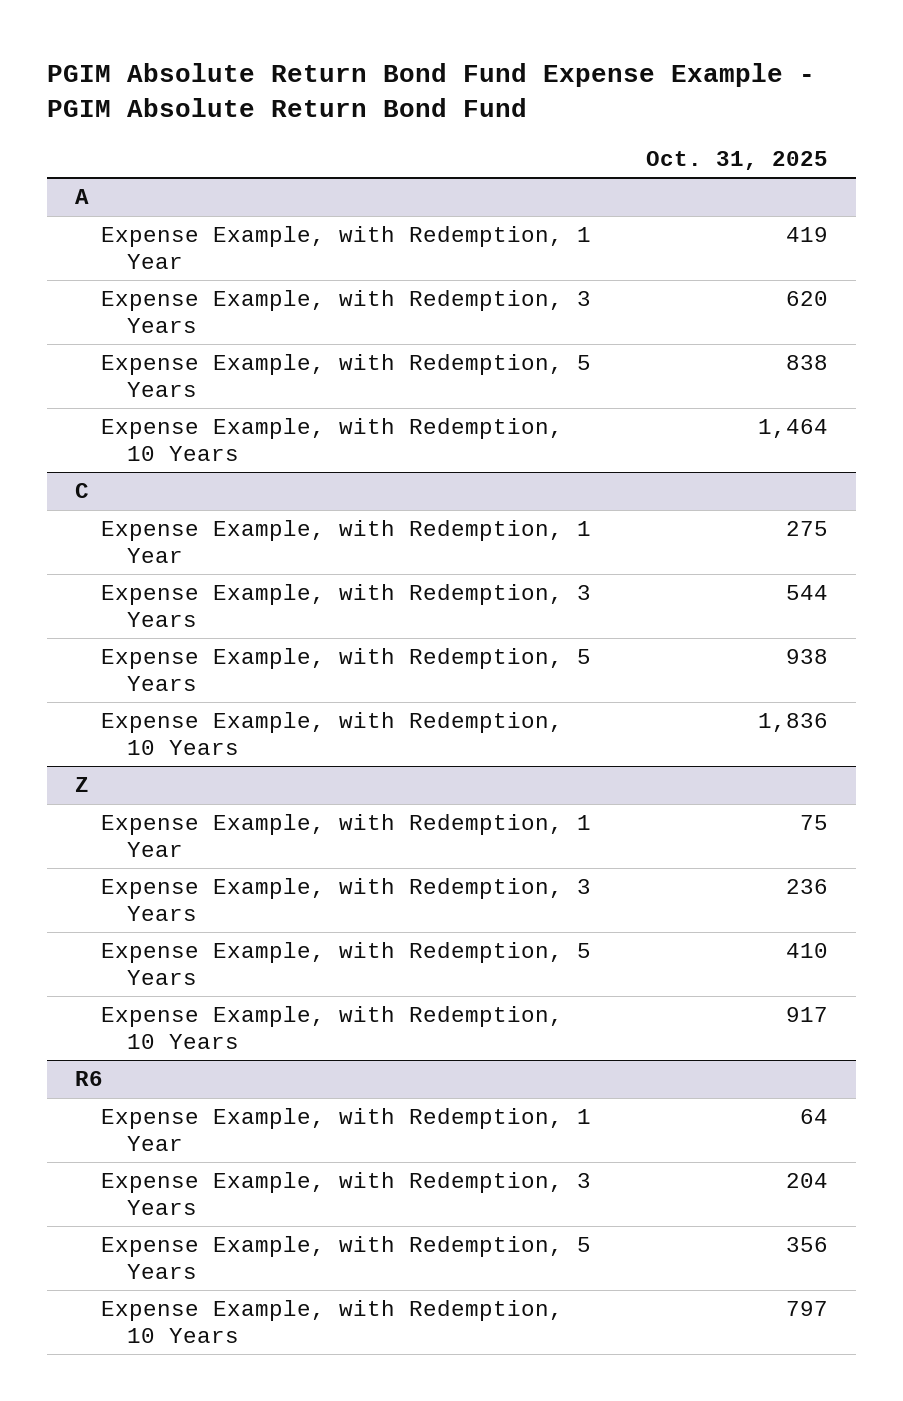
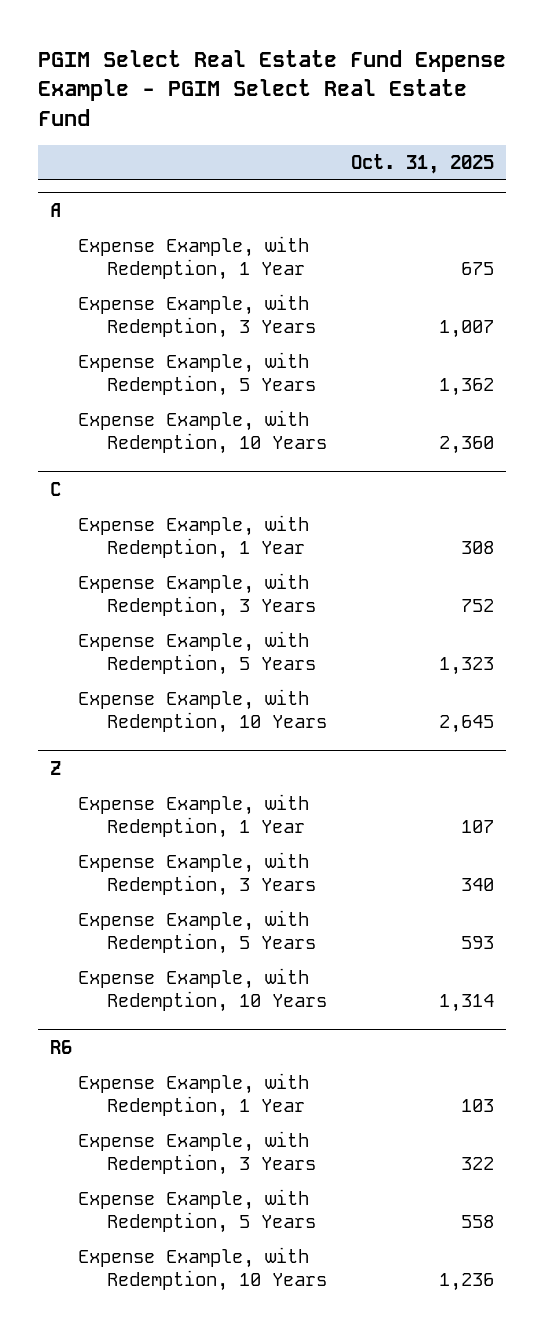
[47,63,816,117] PGIM Absolute Return Bond Fund Expense Example - PGIM Absolute Return Bond Fund -> [37,50,506,126] PGIM Select Real Estate Fund Expense Example - PGIM Select Real Estate Fund
[786,227,829,243] 419 -> [460,262,494,276] 675
[786,291,829,307] 620 -> [438,320,494,339] 1,007
[786,355,829,371] 838 -> [438,378,494,397] 1,362
[758,419,829,439] 1,464 -> [438,436,494,455] 2,360
[786,521,829,537] 275 -> [460,541,494,555] 308
[786,585,829,601] 544 -> [460,599,494,613] 752
[786,649,829,665] 938 -> [438,657,494,676] 1,323
[758,713,829,733] 1,836 -> [438,715,494,734] 2,645
[800,815,829,831] 75 -> [460,820,494,834] 107
[786,879,829,895] 236 -> [460,878,494,892] 340
[786,943,829,959] 410 -> [460,936,494,950] 593
[786,1007,829,1023] 917 -> [438,994,494,1013] 1,314
[800,1109,829,1125] 64 -> [460,1099,494,1113] 103
[786,1173,829,1189] 204 -> [460,1157,494,1171] 322
[786,1237,829,1253] 356 -> [460,1215,494,1229] 558
[786,1301,829,1317] 797 -> [438,1273,494,1292] 1,236

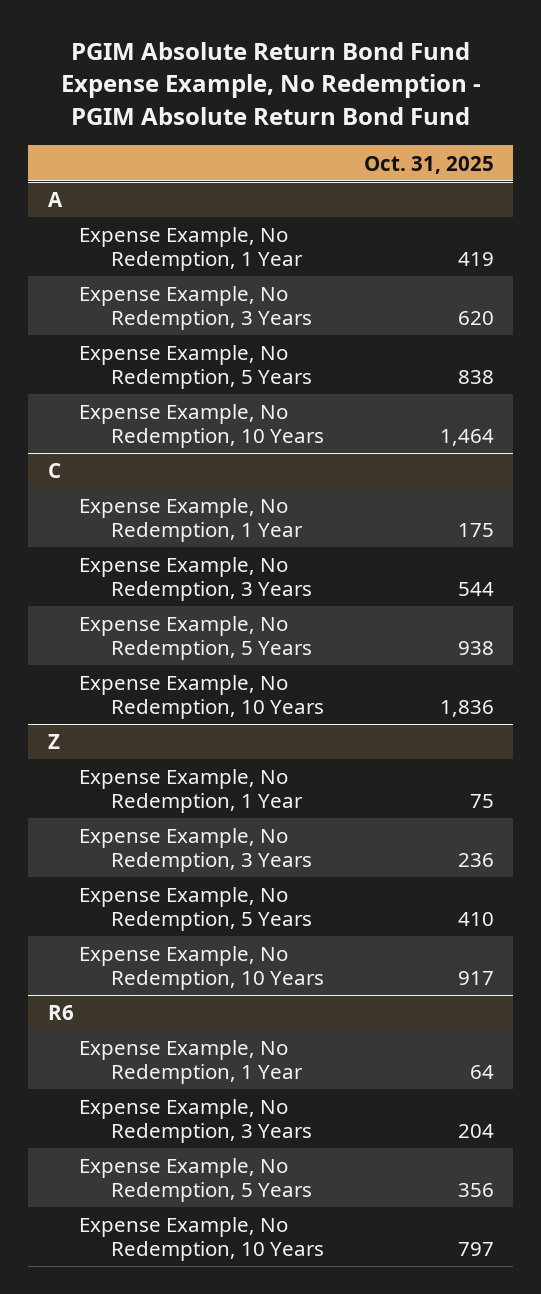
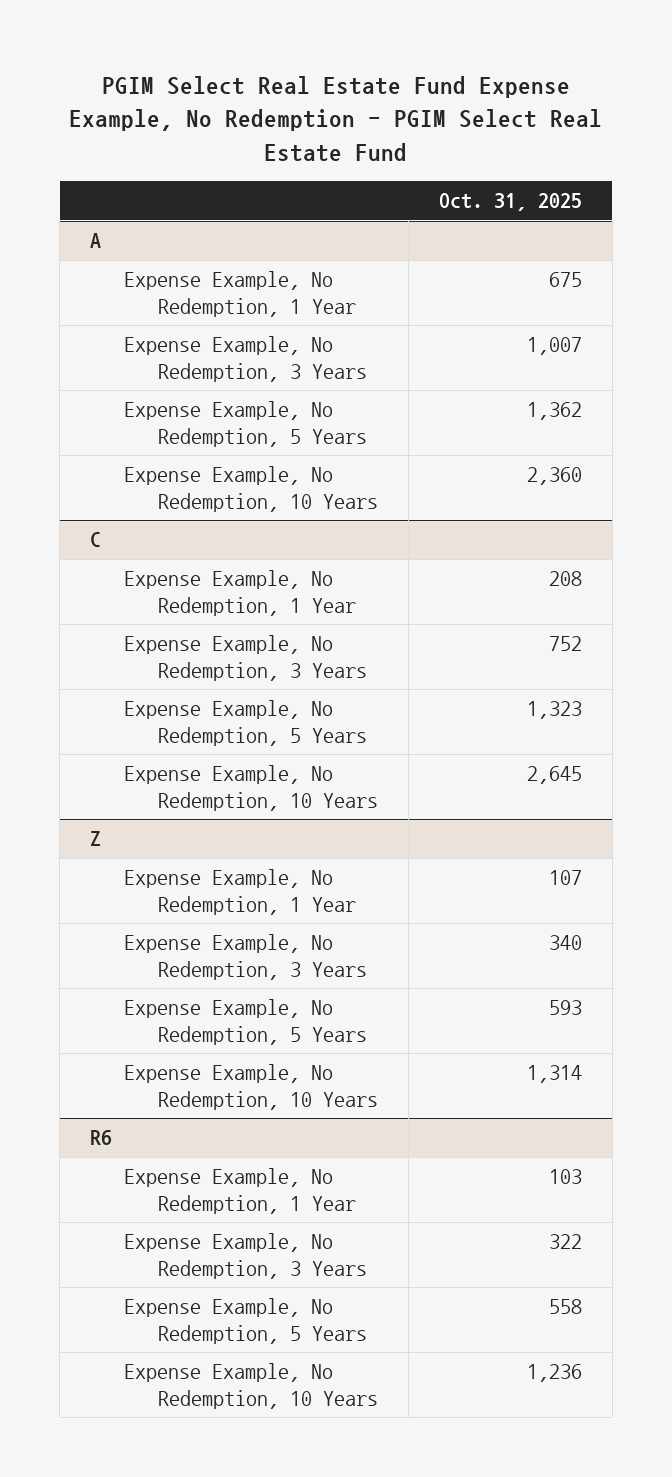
[60,42,481,125] PGIM Absolute Return Bond Fund Expense Example, No Redemption - PGIM Absolute Return Bond Fund -> [69,76,603,162] PGIM Select Real Estate Fund Expense Example, No Redemption - PGIM Select Real Estate Fund
[457,252,494,267] 419 -> [548,272,582,288] 675
[457,311,494,326] 620 -> [526,337,582,356] 1,007
[457,370,494,385] 838 -> [526,402,582,421] 1,362
[439,429,494,447] 1,464 -> [526,467,582,486] 2,360
[457,523,494,538] 175 -> [548,571,582,587] 208
[457,582,494,597] 544 -> [548,636,582,652] 752
[457,641,494,656] 938 -> [526,701,582,720] 1,323
[439,700,494,718] 1,836 -> [526,766,582,785] 2,645
[469,794,494,809] 75 -> [548,870,582,886] 107
[457,853,494,868] 236 -> [548,935,582,951] 340
[457,912,494,927] 410 -> [548,1000,582,1016] 593
[457,971,494,986] 917 -> [526,1065,582,1084] 1,314
[469,1065,494,1080] 64 -> [548,1169,582,1185] 103
[457,1124,494,1139] 204 -> [548,1234,582,1250] 322
[457,1183,494,1198] 356 -> [548,1299,582,1315] 558
[457,1242,494,1257] 797 -> [526,1364,582,1383] 1,236

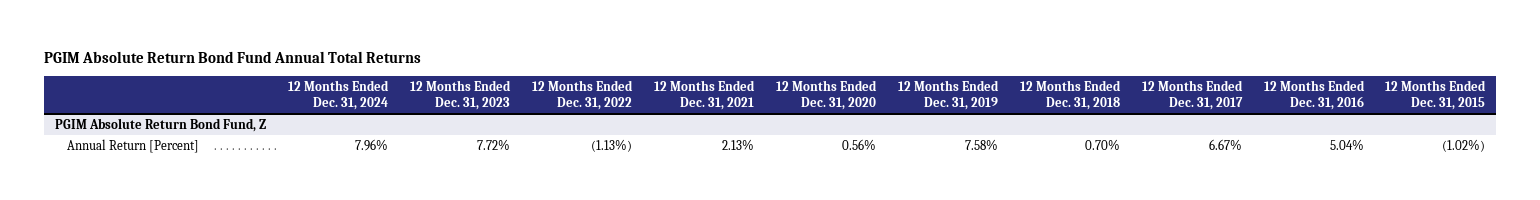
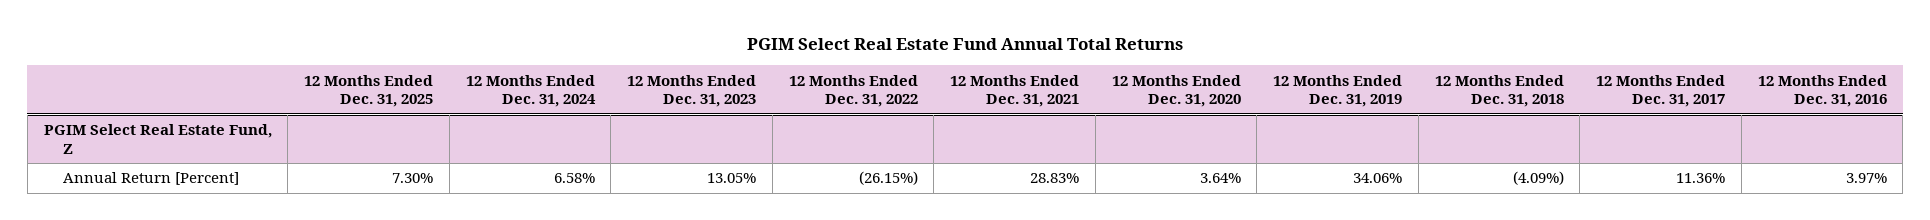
[43,51,421,64] PGIM Absolute Return Bond Fund Annual Total Returns -> [747,38,1184,51] PGIM Select Real Estate Fund Annual Total Returns
[1385,79,1487,110] 12 Months Ended Dec. 31, 2015 -> none
none -> [304,74,434,108] 12 Months Ended Dec. 31, 2025
[54,117,266,132] PGIM Absolute Return Bond Fund, Z -> none
none -> [43,124,272,154] PGIM Select Real Estate Fund, Z
[354,138,388,151] 7.96% -> [553,173,595,184] 6.58%
[476,138,510,150] 7.72% -> [707,173,757,184] 13.05%
[590,138,632,152] (1.13%) -> [858,171,918,186] (26.15%)
[721,138,754,150] 2.13% -> [1030,173,1080,184] 28.83%
[841,138,876,150] 0.56% -> [1199,173,1241,184] 3.64%
[964,138,998,150] 7.58% -> [1353,173,1403,184] 34.06%
[1084,138,1120,150] 0.70% -> [1512,171,1564,186] (4.09%)
[1208,138,1242,150] 6.67% -> [1676,173,1726,184] 11.36%
[1329,138,1364,150] 5.04% -> [1845,173,1887,184] 3.97%

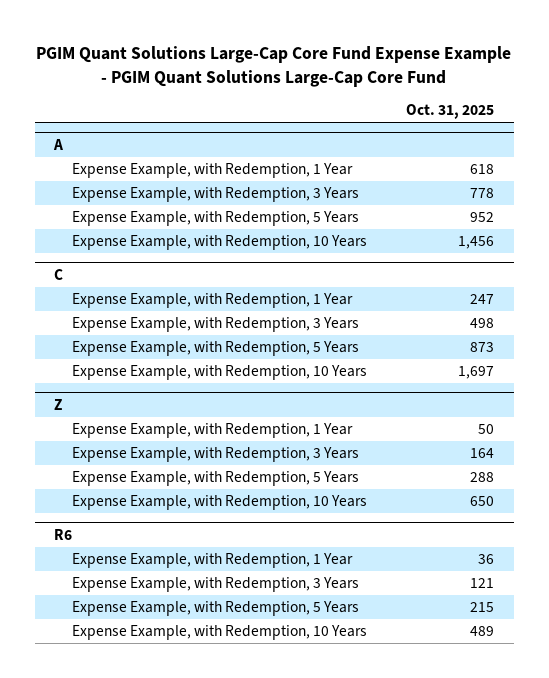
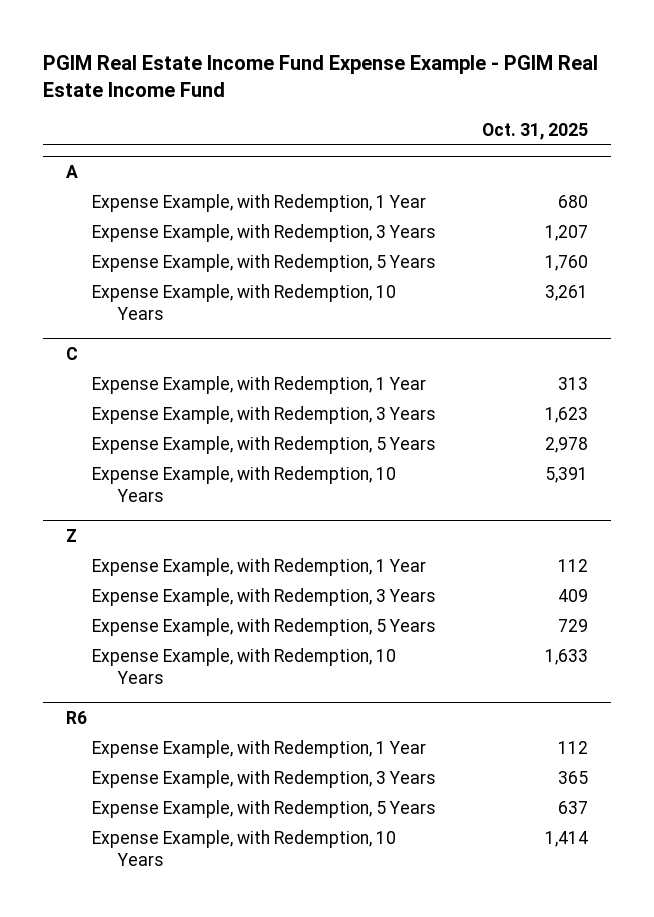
[36,45,512,87] PGIM Quant Solutions Large-Cap Core Fund Expense Example - PGIM Quant Solutions Large-Cap Core Fund -> [43,55,599,98] PGIM Real Estate Income Fund Expense Example - PGIM Real Estate Income Fund
[470,164,495,175] 618 -> [558,195,589,209] 680
[470,188,495,199] 778 -> [545,225,589,242] 1,207
[470,212,495,223] 952 -> [545,255,589,272] 1,760
[458,236,495,250] 1,456 -> [545,285,589,302] 3,261
[470,294,495,305] 247 -> [558,377,589,391] 313
[470,318,495,329] 498 -> [545,407,589,424] 1,623
[470,342,495,353] 873 -> [545,437,589,454] 2,978
[458,366,495,380] 1,697 -> [545,467,589,484] 5,391
[478,424,495,435] 50 -> [558,559,589,573] 112
[470,448,495,459] 164 -> [558,589,589,603] 409
[470,472,495,483] 288 -> [558,619,589,633] 729
[470,496,495,507] 650 -> [545,649,589,666] 1,633
[478,554,495,565] 36 -> [558,741,589,755] 112
[470,578,495,589] 121 -> [558,771,589,785] 365
[470,602,495,613] 215 -> [558,801,589,815] 637
[470,626,495,637] 489 -> [545,831,589,848] 1,414

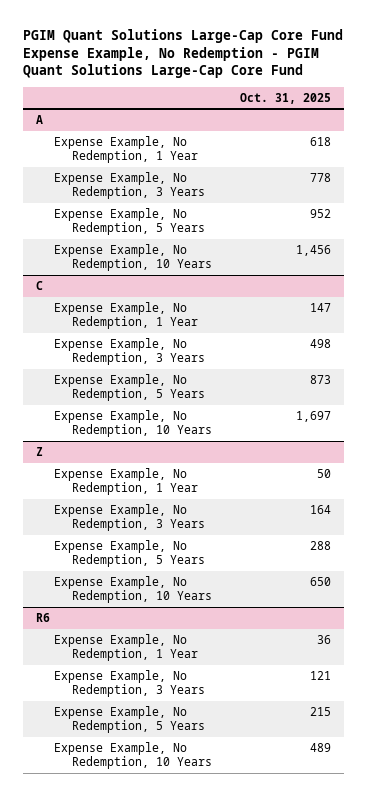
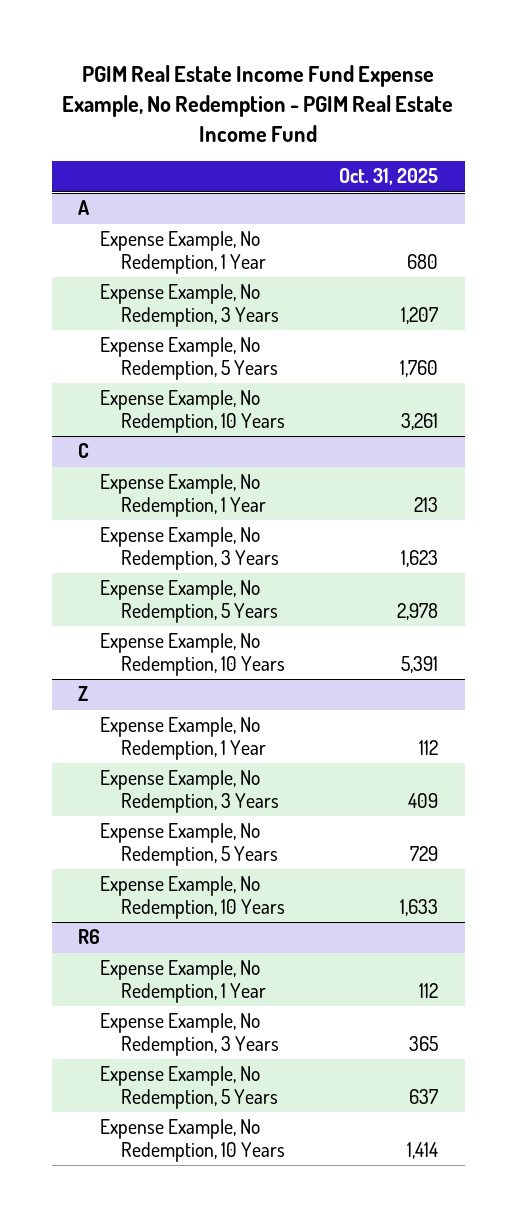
[22,29,343,79] PGIM Quant Solutions Large-Cap Core Fund Expense Example, No Redemption - PGIM Quant Solutions Large-Cap Core Fund -> [62,64,454,142] PGIM Real Estate Income Fund Expense Example, No Redemption - PGIM Real Estate Income Fund
[309,137,331,147] 618 -> [406,254,438,270] 680
[309,173,331,183] 778 -> [400,307,438,325] 1,207
[309,209,331,219] 952 -> [399,360,438,378] 1,760
[295,245,331,257] 1,456 -> [400,413,438,431] 3,261
[309,303,331,313] 147 -> [413,497,438,513] 213
[309,339,331,349] 498 -> [400,550,438,568] 1,623
[309,375,331,385] 873 -> [396,603,438,621] 2,978
[295,411,331,423] 1,697 -> [400,656,438,674] 5,391
[316,469,331,479] 50 -> [418,740,438,756] 112
[309,505,331,515] 164 -> [407,793,438,809] 409
[309,541,331,551] 288 -> [409,846,438,862] 729
[309,577,331,587] 650 -> [399,899,438,917] 1,633
[316,635,331,645] 36 -> [418,983,438,999] 112
[309,671,331,681] 121 -> [408,1036,438,1052] 365
[309,707,331,717] 215 -> [408,1089,438,1105] 637
[309,743,331,753] 489 -> [406,1142,438,1160] 1,414

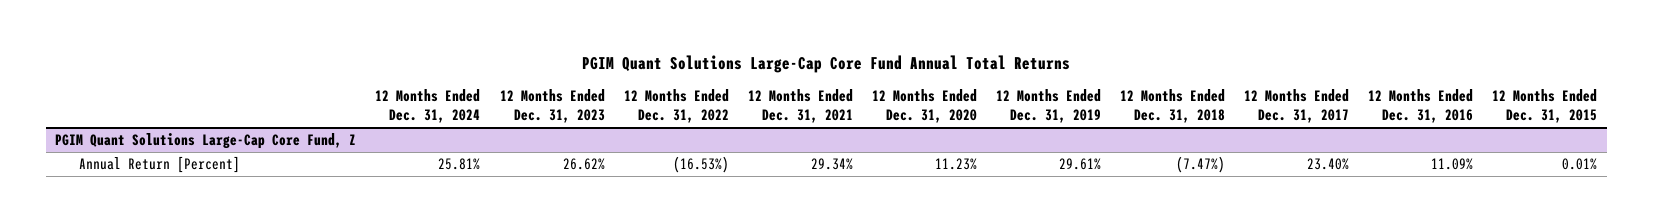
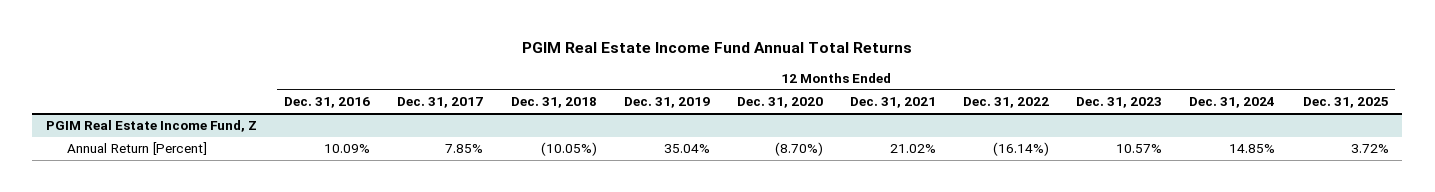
[582,54,1071,73] PGIM Quant Solutions Large-Cap Core Fund Annual Total Returns -> [522,42,913,54] PGIM Real Estate Income Fund Annual Total Returns
[1492,89,1598,124] 12 Months Ended Dec. 31, 2015 -> none
none -> [1302,97,1389,109] Dec. 31, 2025
[55,133,357,150] PGIM Quant Solutions Large-Cap Core Fund, Z -> none
none -> [46,120,258,133] PGIM Real Estate Income Fund, Z
[438,158,481,171] 25.81% -> [1229,144,1276,154] 14.85%
[562,158,605,171] 26.62% -> [1116,144,1163,154] 10.57%
[672,156,729,174] (16.53%) -> [993,142,1050,157] (16.14%)
[810,158,853,171] 29.34% -> [889,144,936,154] 21.02%
[934,158,977,171] 11.23% -> [774,142,823,157] (8.70%)
[1058,158,1101,171] 29.61% -> [663,144,710,154] 35.04%
[1175,156,1225,174] (7.47%) -> [540,142,597,157] (10.05%)
[1306,158,1349,171] 23.40% -> [445,144,484,154] 7.85%
[1431,158,1474,171] 11.09% -> [324,144,371,154] 10.09%

